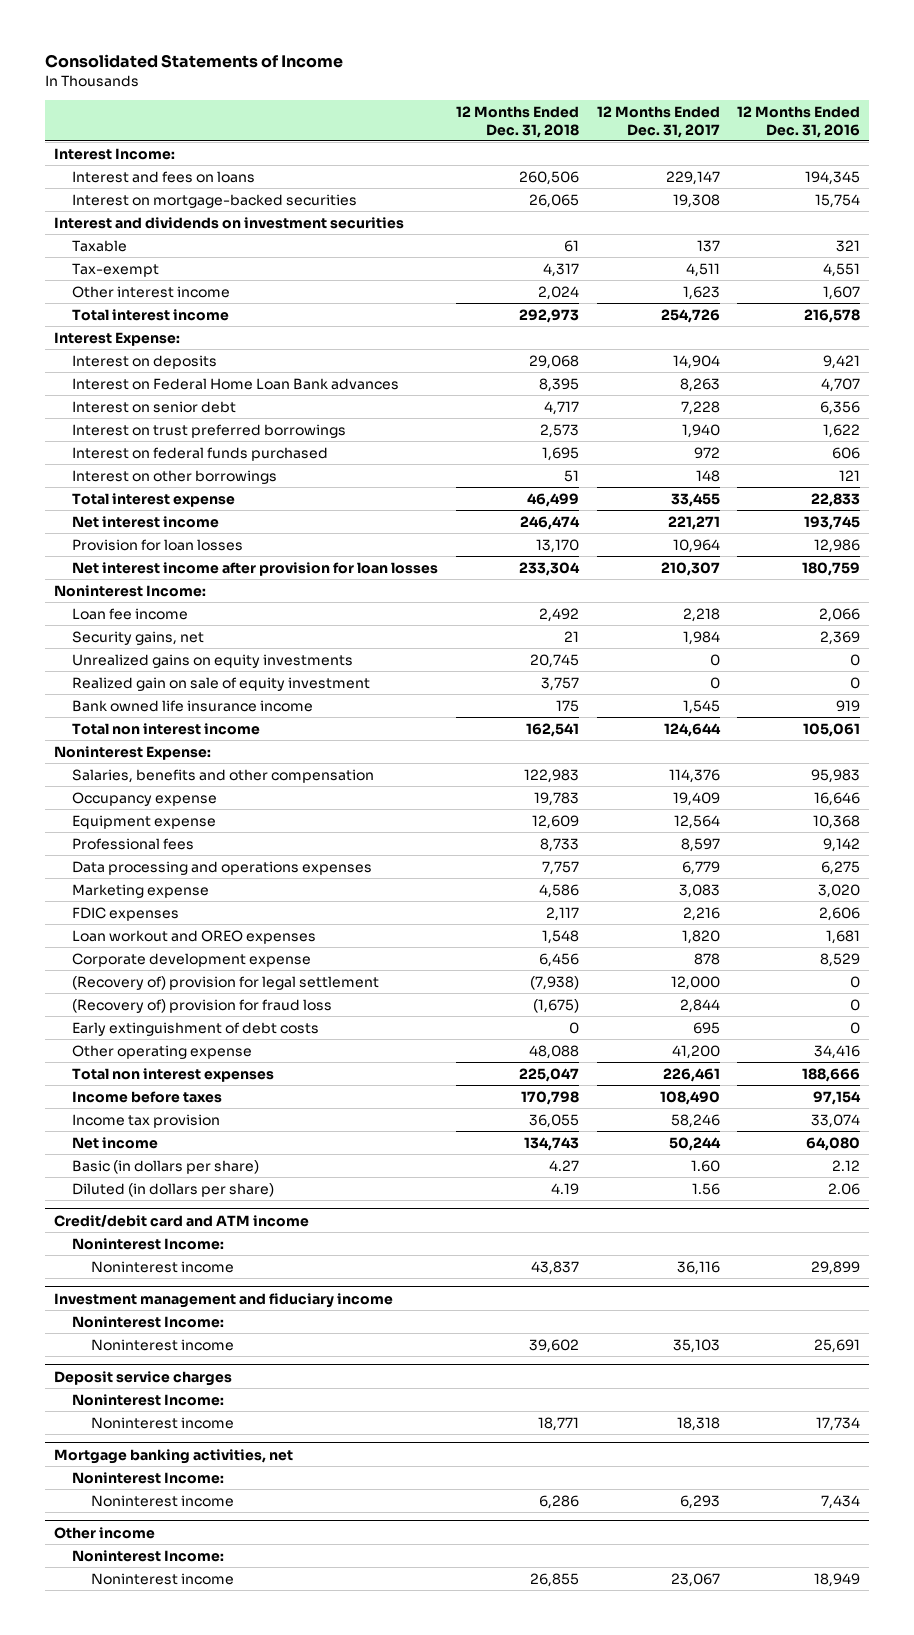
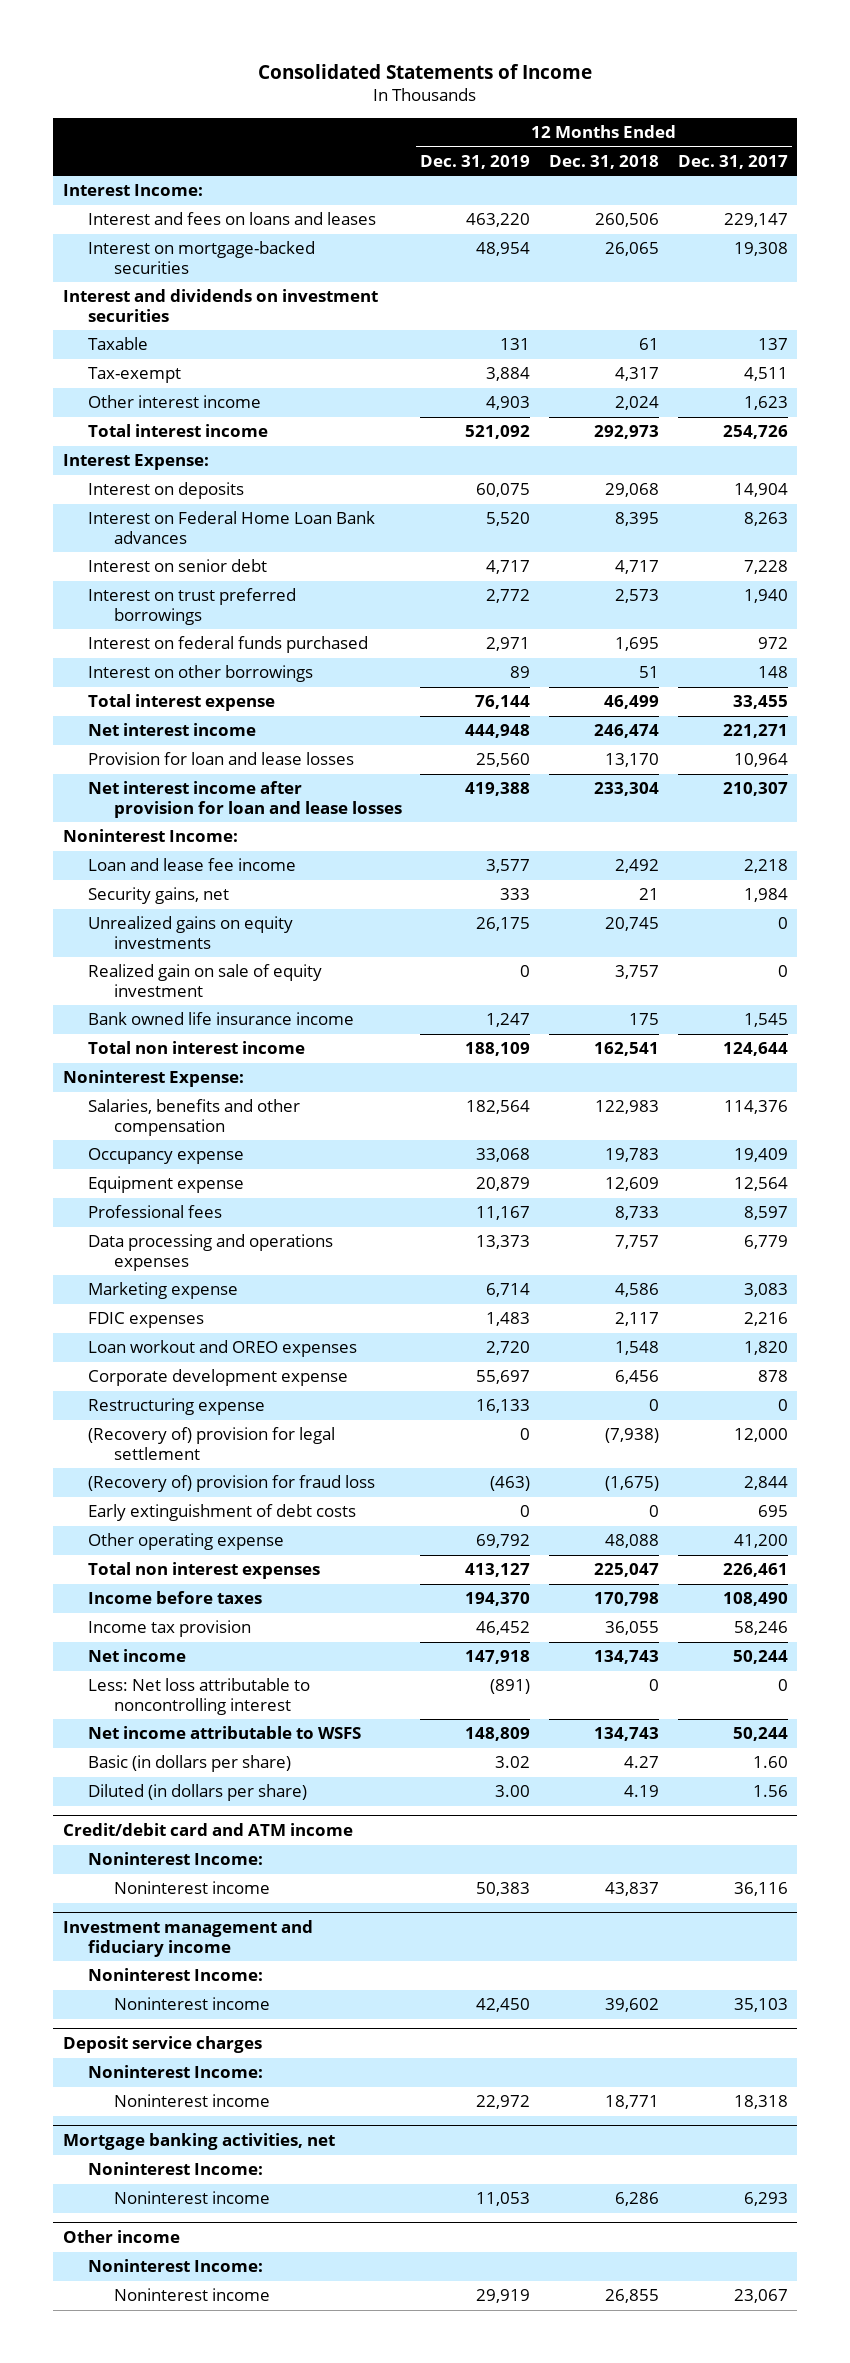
[737,105,861,138] 12 Months Ended Dec. 31, 2016 -> none
none -> [420,154,531,169] Dec. 31, 2019
[72,170,256,183] Interest and fees on loans -> [88,212,377,226] Interest and fees on loans and leases
[72,538,244,551] Provision for loan losses -> [88,752,355,766] Provision for loan and lease losses
[72,561,439,576] Net interest income after provision for loan losses -> [88,781,402,819] Net interest income after provision for loan and lease losses
[72,607,189,620] Loan fee income -> [88,858,297,872] Loan and lease fee income
none -> [88,1398,266,1416] Restructuring expense
none -> [88,1678,311,1716] Less: Net loss attributable to noncontrolling interest
none -> [88,1726,362,1740] Net income attributable to WSFS

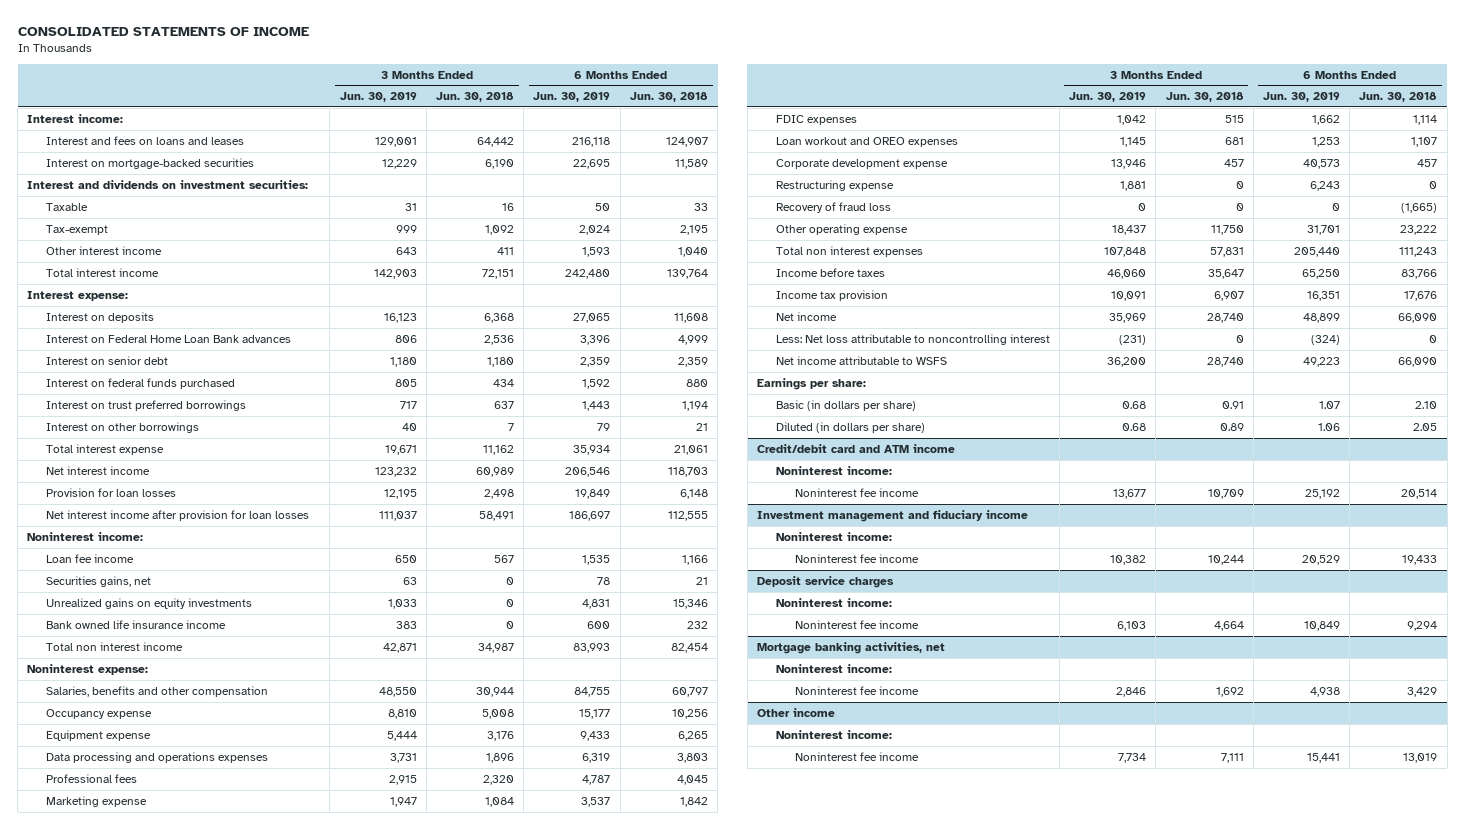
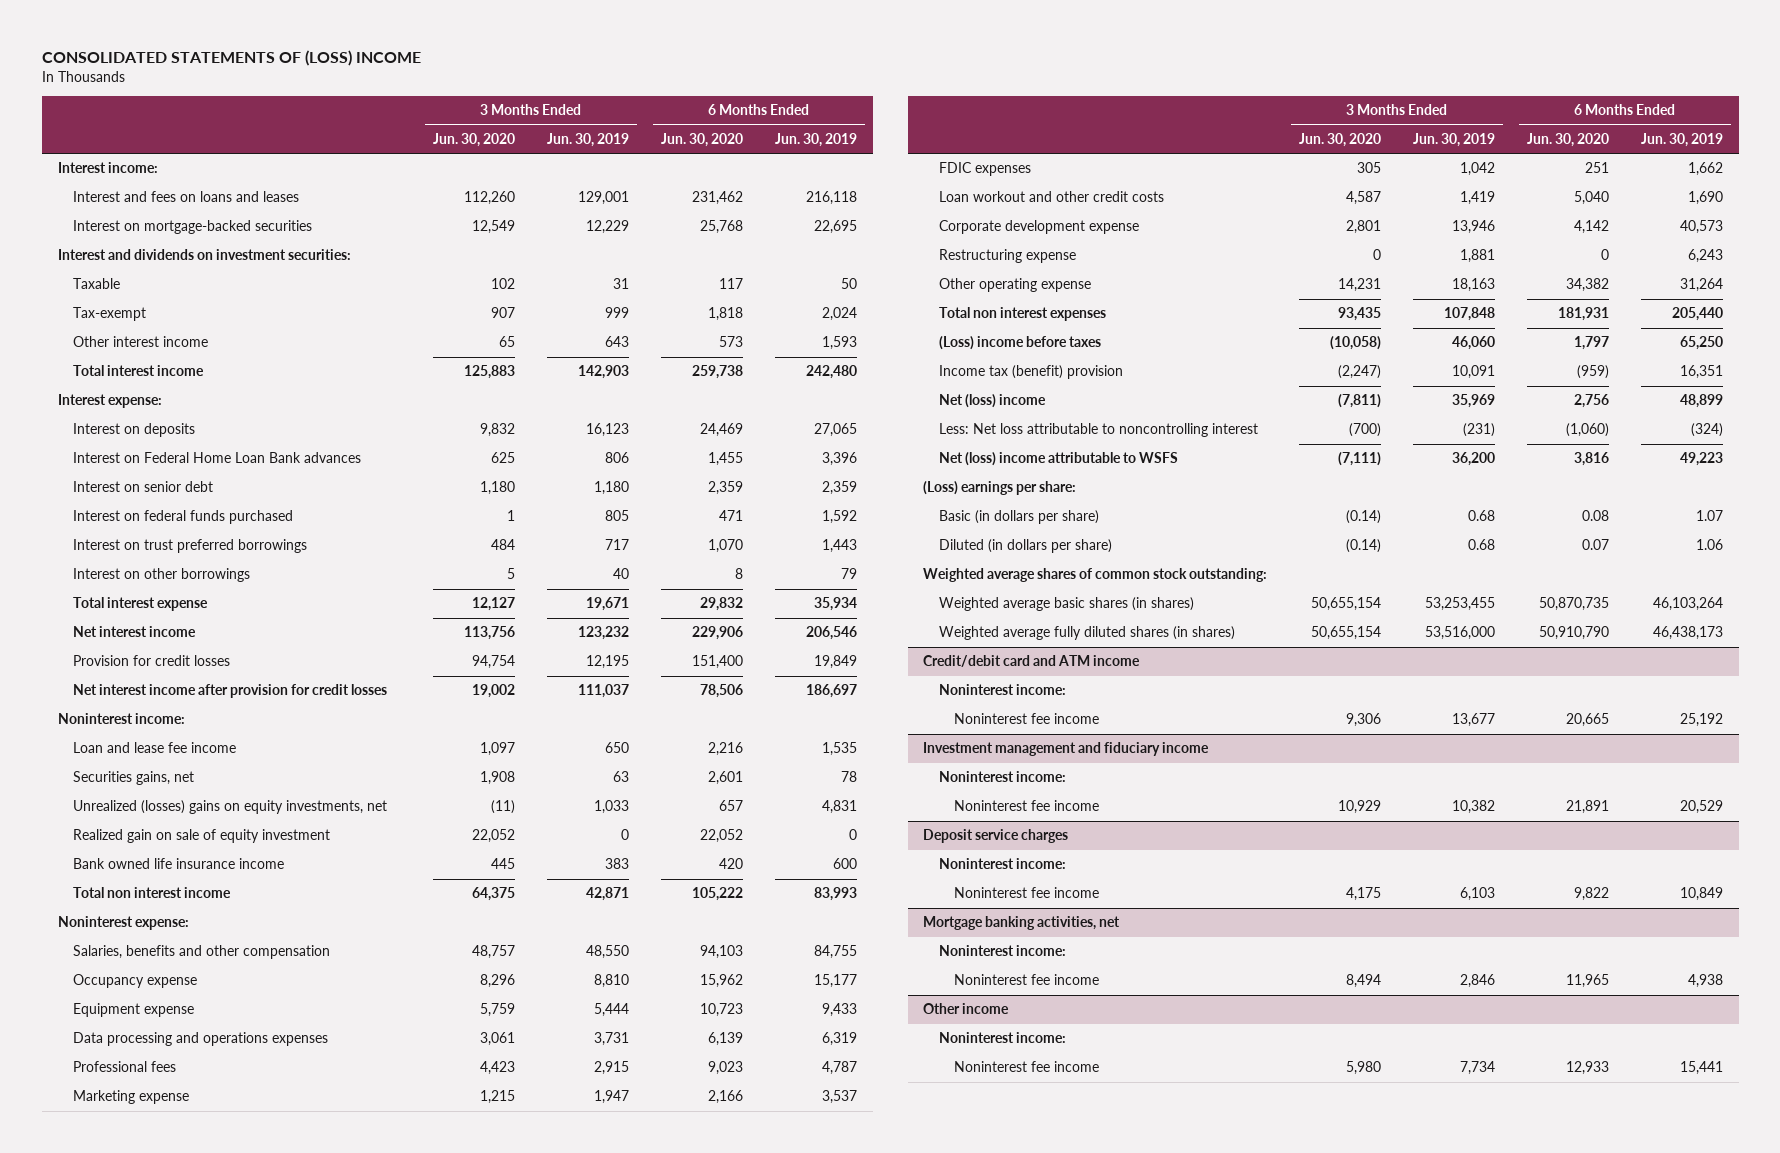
[17,26,309,36] CONSOLIDATED STATEMENTS OF INCOME -> [41,50,421,67] CONSOLIDATED STATEMENTS OF (LOSS) INCOME
[436,92,515,103] Jun. 30, 2018 -> none
[629,92,708,103] Jun. 30, 2018 -> none
none -> [433,132,516,147] Jun. 30, 2020
none -> [660,132,743,147] Jun. 30, 2020
[46,487,177,497] Provision for loan losses -> [72,655,230,667] Provision for credit losses
[46,509,310,521] Net interest income after provision for loan losses -> [72,684,387,699] Net interest income after provision for credit losses
[46,553,135,563] Loan fee income -> [72,742,236,754] Loan and lease fee income
[46,597,253,609] Unrealized gains on equity investments -> [72,800,387,815] Unrealized (losses) gains on equity investments, net
none -> [72,829,330,844] Realized gain on sale of equity investment
[775,136,958,147] Loan workout and OREO expenses -> [938,191,1164,203] Loan workout and other credit costs
[1120,136,1147,147] 1,145 -> [1460,191,1496,206] 1,419
[1311,136,1340,147] 1,253 -> [1687,191,1723,206] 1,690
[775,201,891,213] Recovery of fraud loss -> none
[1112,224,1147,235] 18,437 -> [1452,278,1496,293] 18,163
[1306,224,1340,235] 31,701 -> [1679,278,1723,293] 31,264
[775,267,885,277] Income before taxes -> [938,336,1101,351] (Loss) income before taxes
[775,289,888,301] Income tax provision -> [938,365,1123,380] Income tax (benefit) provision
[775,311,837,321] Net income -> [938,394,1046,409] Net (loss) income
[775,355,947,365] Net income attributable to WSFS -> [938,452,1178,467] Net (loss) income attributable to WSFS
[756,377,866,390] Earnings per share: -> [923,481,1077,496] (Loss) earnings per share:
none -> [923,568,1268,583] Weighted average shares of common stock outstanding:
none -> [938,597,1194,612] Weighted average basic shares (in shares)
none -> [938,626,1235,641] Weighted average fully diluted shares (in shares)

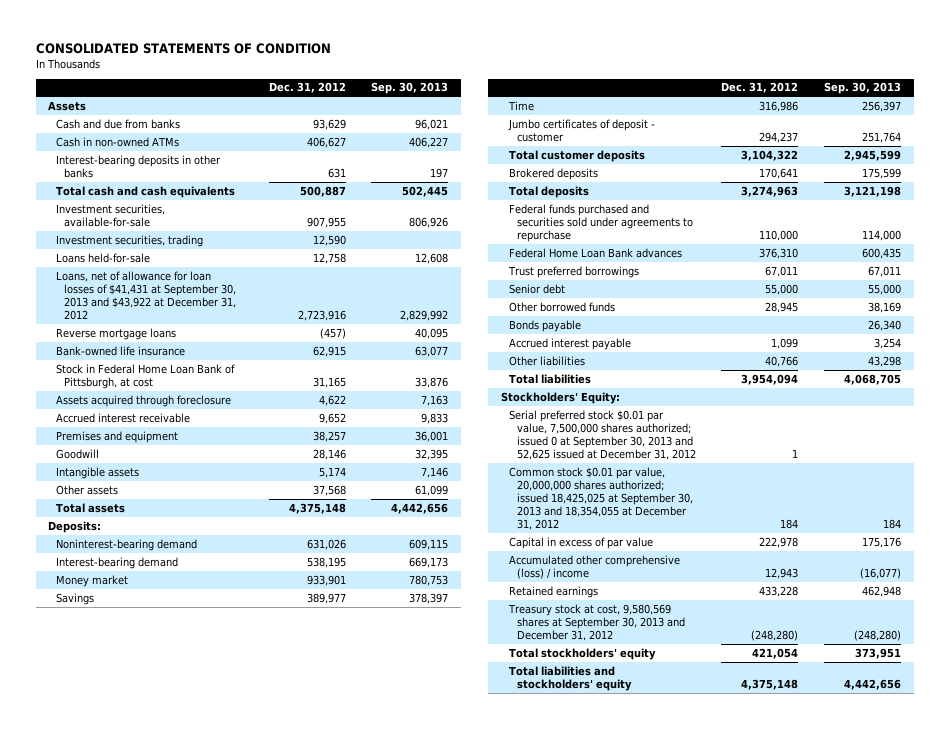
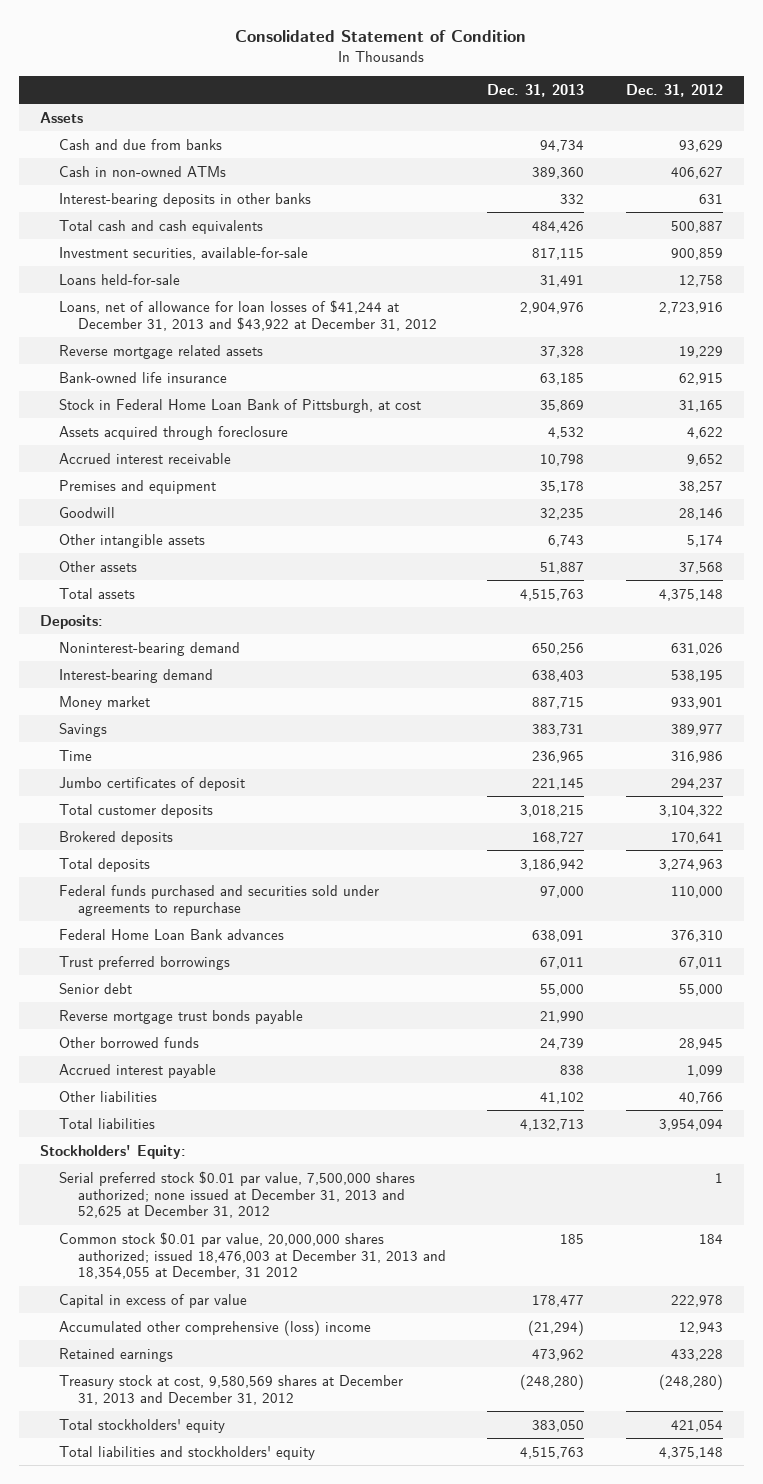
[35,42,331,54] CONSOLIDATED STATEMENTS OF CONDITION -> [235,29,527,42] Consolidated Statement of Condition
[371,82,449,95] Sep. 30, 2013 -> none
none -> [487,83,585,97] Dec. 31, 2013
[56,234,204,247] Investment securities, trading -> none
[306,216,346,228] 907,955 -> [671,247,724,260] 900,859
[56,270,236,321] Loans, net of allowance for loan losses of $41,431 at September 30, 2013 and $43,922 at December 31, 2012 -> [58,299,437,331] Loans, net of allowance for loan losses of $41,244 at December 31, 2013 and $43,922 at December 31, 2012
[56,327,177,340] Reverse mortgage loans -> [58,344,263,359] Reverse mortgage related assets
[319,327,346,339] (457) -> [679,345,724,358] 19,229
[56,466,140,479] Intangible assets -> [58,533,205,548] Other intangible assets
[508,118,656,142] Jumbo certificates of deposit - customer -> [58,776,245,791] Jumbo certificates of deposit
none -> [58,1009,303,1024] Reverse mortgage trust bonds payable
[509,319,582,332] Bonds payable -> none
[509,409,696,461] Serial preferred stock $0.01 par value, 7,500,000 shares authorized; issued 0 at September 30, 2013 and 52,625 issued at December 31, 2012 -> [58,1170,415,1219] Serial preferred stock $0.01 par value, 7,500,000 shares authorized; none issued at December 31, 2013 and 52,625 at December 31, 2012
[509,466,693,531] Common stock $0.01 par value, 20,000,000 shares authorized; issued 18,425,025 at September 30, 2013 and 18,354,055 at December 31, 2012 -> [58,1231,446,1280] Common stock $0.01 par value, 20,000,000 shares authorized; issued 18,476,003 at December 31, 2013 and 18,354,055 at December, 31 2012
[509,554,681,579] Accumulated other comprehensive (loss) / income -> [58,1319,371,1336] Accumulated other comprehensive (loss) income
[508,603,685,642] Treasury stock at cost, 9,580,569 shares at September 30, 2013 and December 31, 2012 -> [58,1374,403,1405] Treasury stock at cost, 9,580,569 shares at December 31, 2013 and December 31, 2012

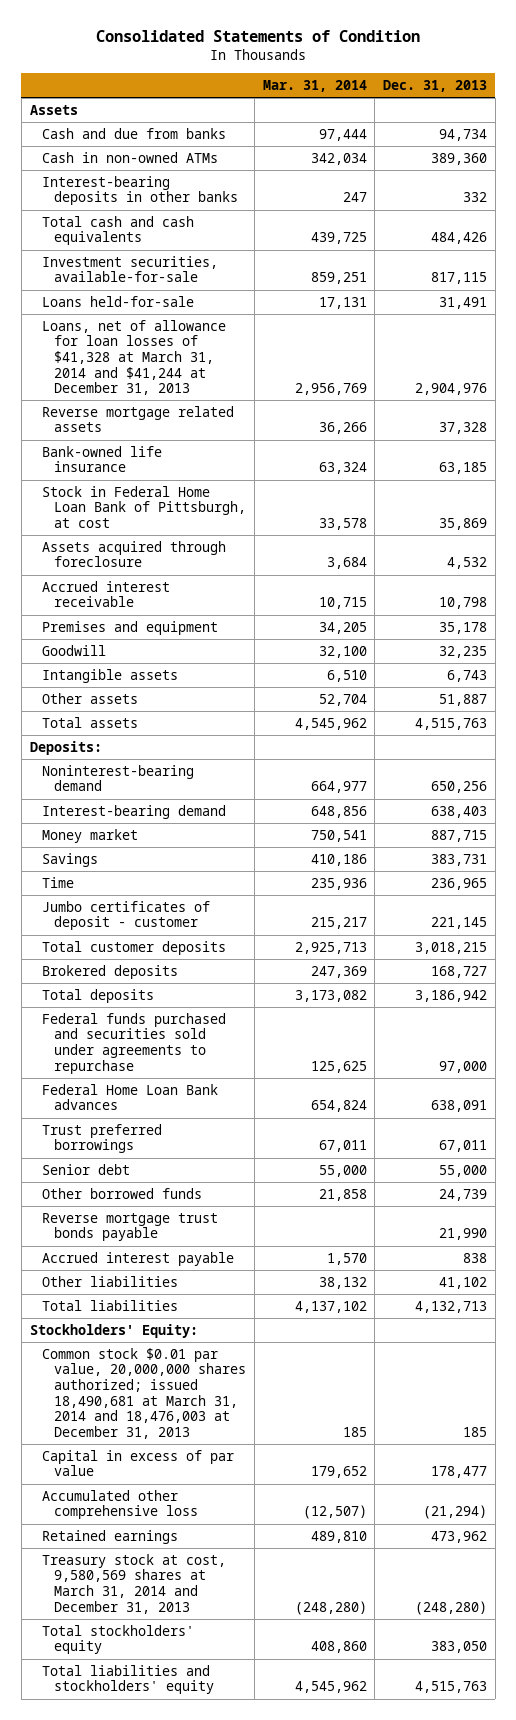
[235,29,527,42] Consolidated Statement of Condition -> [96,30,421,43] Consolidated Statements of Condition
[626,83,724,97] Dec. 31, 2012 -> none
none -> [262,80,367,93] Mar. 31, 2014
[58,299,437,331] Loans, net of allowance for loan losses of $41,244 at December 31, 2013 and $43,922 at December 31, 2012 -> [41,319,226,396] Loans, net of allowance for loan losses of $41,328 at March 31, 2014 and $41,244 at December 31, 2013
[58,533,205,548] Other intangible assets -> [41,668,178,683] Intangible assets
[58,776,245,791] Jumbo certificates of deposit -> [41,900,210,931] Jumbo certificates of deposit - customer
[58,1009,303,1024] Reverse mortgage trust bonds payable -> [41,1212,218,1242] Reverse mortgage trust bonds payable
[58,1170,415,1219] Serial preferred stock $0.01 par value, 7,500,000 shares authorized; none issued at December 31, 2013 and 52,625 at December 31, 2012 -> none
[58,1231,446,1280] Common stock $0.01 par value, 20,000,000 shares authorized; issued 18,476,003 at December 31, 2013 and 18,354,055 at December, 31 2012 -> [41,1347,247,1439] Common stock $0.01 par value, 20,000,000 shares authorized; issued 18,490,681 at March 31, 2014 and 18,476,003 at December 31, 2013
[58,1319,371,1336] Accumulated other comprehensive (loss) income -> [41,1489,199,1520] Accumulated other comprehensive loss
[58,1374,403,1405] Treasury stock at cost, 9,580,569 shares at December 31, 2013 and December 31, 2012 -> [41,1553,226,1614] Treasury stock at cost, 9,580,569 shares at March 31, 2014 and December 31, 2013

